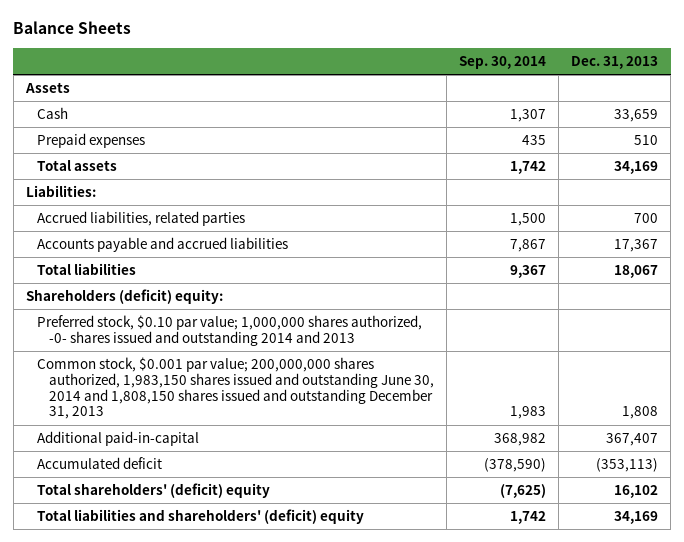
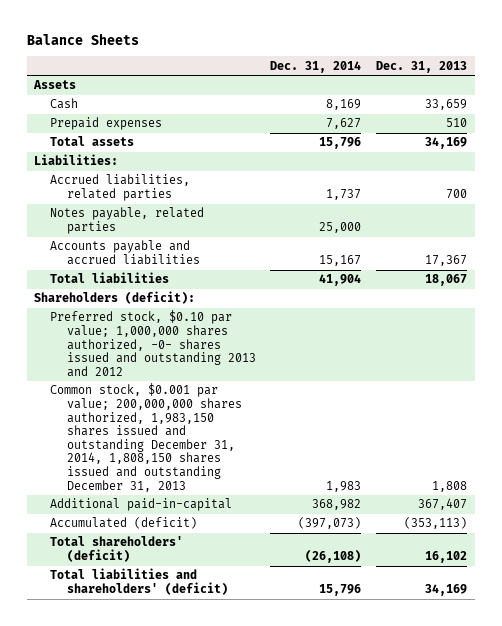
[459,55,547,69] Sep. 30, 2014 -> none
none -> [270,60,362,73] Dec. 31, 2014
none -> [50,207,205,235] Notes payable, related parties
[25,289,223,305] Shareholders (deficit) equity: -> [34,291,196,305] Shareholders (deficit):
[37,315,423,346] Preferred stock, $0.10 par value; 1,000,000 shares authorized, -0- shares issued and outstanding 2014 and 2013 -> [50,310,256,377] Preferred stock, $0.10 par value; 1,000,000 shares authorized, -0- shares issued and outstanding 2013 and 2012
[37,357,435,420] Common stock, $0.001 par value; 200,000,000 shares authorized, 1,983,150 shares issued and outstanding June 30, 2014 and 1,808,150 shares issued and outstanding December 31, 2013 -> [50,383,242,492] Common stock, $0.001 par value; 200,000,000 shares authorized, 1,983,150 shares issued and outstanding December 31, 2014, 1,808,150 shares issued and outstanding December 31, 2013
[37,457,163,470] Accumulated deficit -> [50,517,198,530] Accumulated (deficit)
[37,483,271,499] Total shareholders' (deficit) equity -> [50,536,184,563] Total shareholders' (deficit)
[37,509,365,525] Total liabilities and shareholders' (deficit) equity -> [50,568,228,596] Total liabilities and shareholders' (deficit)

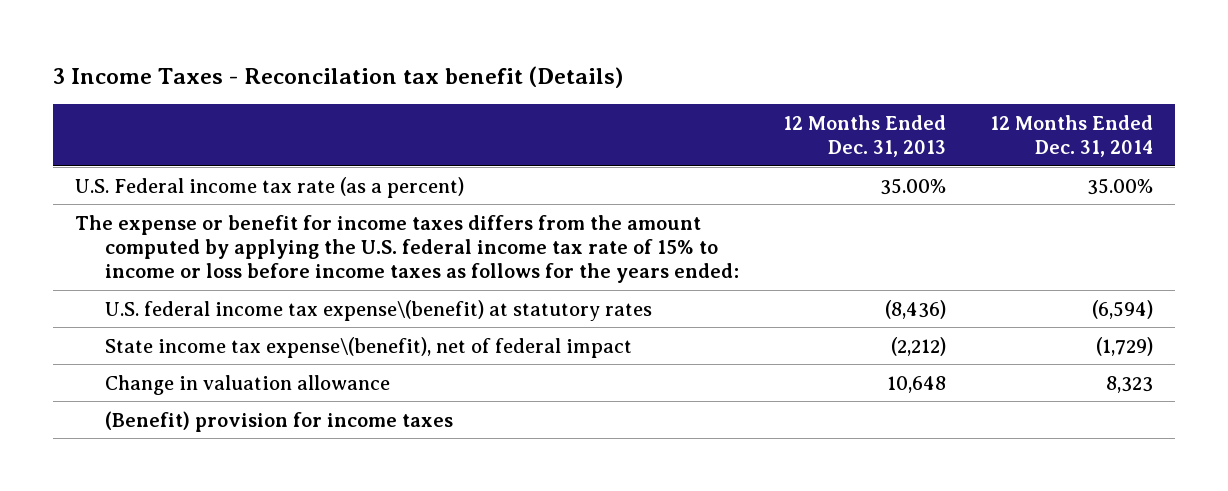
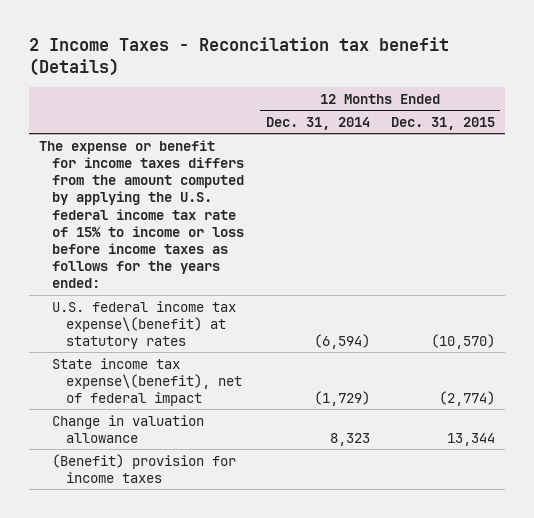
[52,66,623,89] 3 Income Taxes - Reconcilation tax benefit (Details) -> [28,36,449,77] 2 Income Taxes - Reconcilation tax benefit (Details)
[782,114,946,157] 12 Months Ended Dec. 31, 2013 -> none
none -> [390,116,495,130] Dec. 31, 2015
[74,176,464,198] U.S. Federal income tax rate (as a percent) -> none

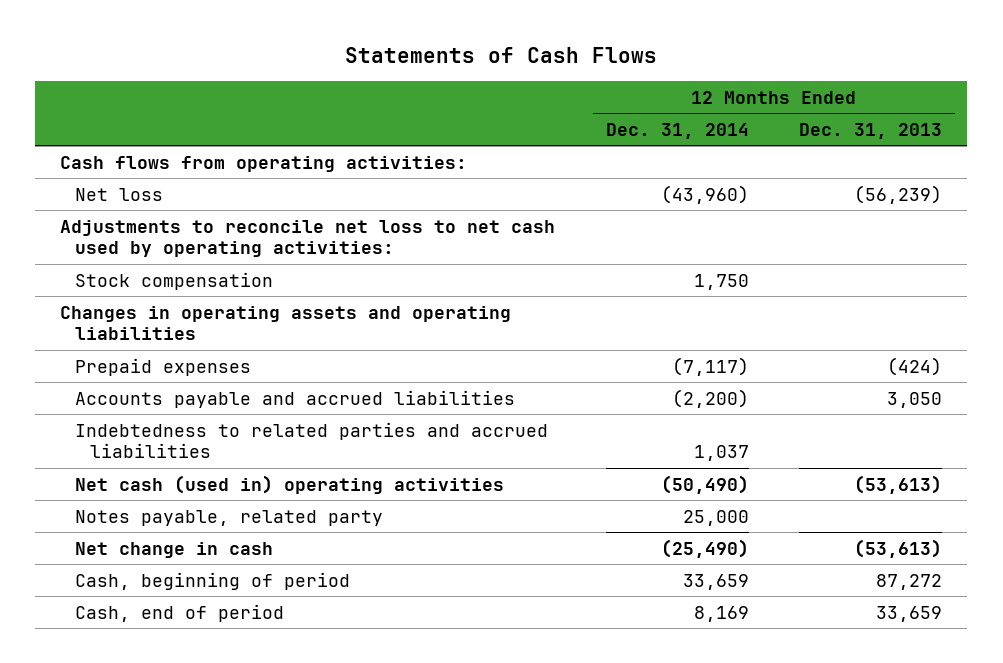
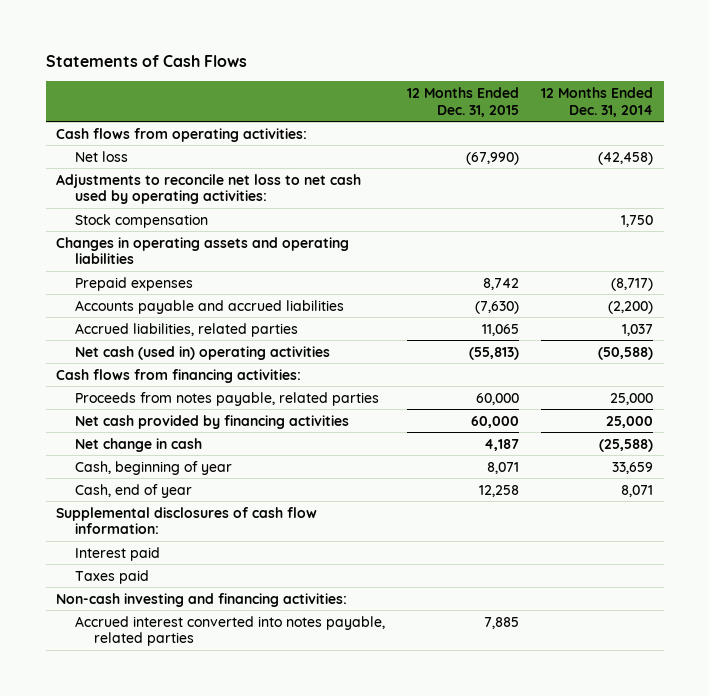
[799,122,943,139] Dec. 31, 2013 -> none
none -> [407,86,520,117] 12 Months Ended Dec. 31, 2015
[660,184,749,204] (43,960) -> [598,151,654,165] (42,458)
[671,356,749,376] (7,117) -> [611,277,654,291] (8,717)
[75,421,549,459] Indebtedness to related parties and accrued liabilities -> [75,322,299,337] Accrued liabilities, related parties
[660,474,749,494] (50,490) -> [598,346,654,360] (50,588)
none -> [56,368,302,383] Cash flows from financing activities:
[75,509,384,526] Notes payable, related party -> [75,391,380,406] Proceeds from notes payable, related parties
none -> [75,414,350,429] Net cash provided by financing activities
[660,538,749,558] (25,490) -> [599,438,654,452] (25,588)
[75,571,351,590] Cash, beginning of period -> [75,460,233,475] Cash, beginning of year
[75,603,285,622] Cash, end of period -> [75,483,193,498] Cash, end of year
[693,605,749,622] 8,169 -> [621,484,654,497] 8,071
none -> [56,506,318,535] Supplemental disclosures of cash flow information:
none -> [75,546,161,561] Interest paid
none -> [75,569,150,584] Taxes paid
none -> [56,592,348,607] Non-cash investing and financing activities:
none -> [75,615,386,647] Accrued interest converted into notes payable, related parties

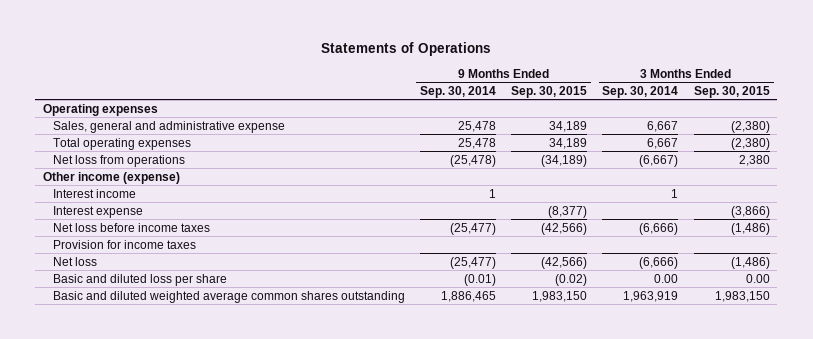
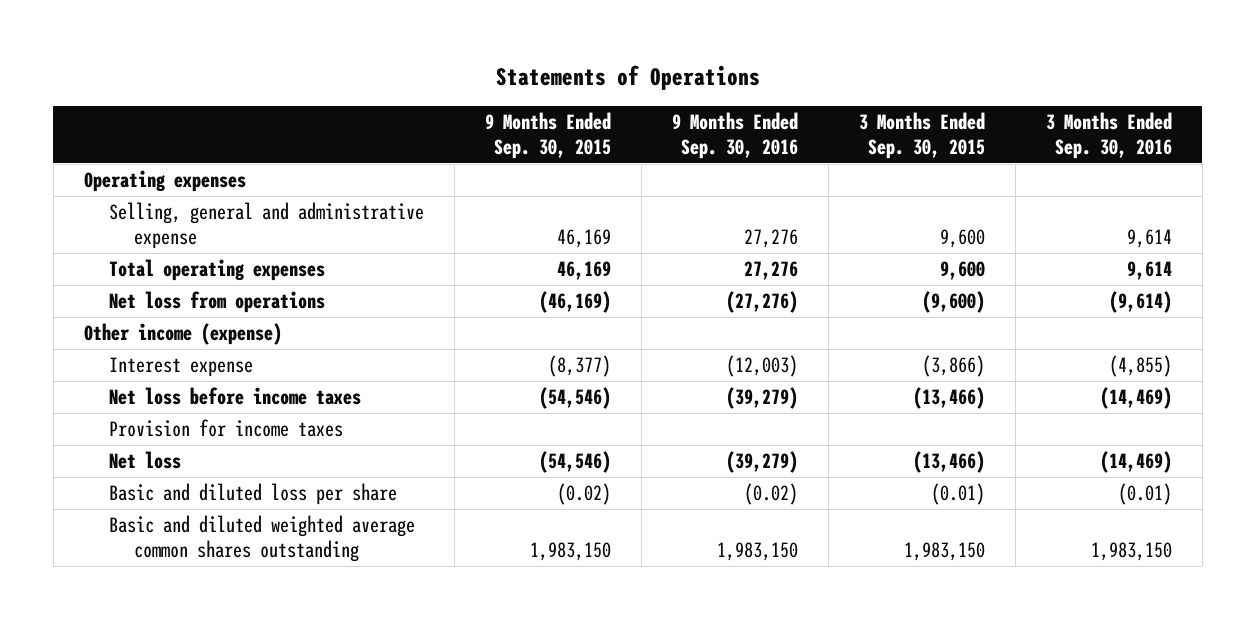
[419,85,496,98] Sep. 30, 2014 -> none
[602,85,679,98] Sep. 30, 2014 -> none
none -> [671,112,798,160] 9 Months Ended Sep. 30, 2016
none -> [1045,112,1172,160] 3 Months Ended Sep. 30, 2016
[52,120,285,133] Sales, general and administrative expense -> [108,202,424,250] Selling, general and administrative expense
[549,120,588,132] 34,189 -> [556,229,611,249] 46,169
[730,120,770,133] (2,380) -> [939,229,985,249] 9,600
[549,137,588,149] 34,189 -> [556,261,611,281] 46,169
[730,137,770,150] (2,380) -> [939,261,985,281] 9,600
[541,154,588,167] (34,189) -> [538,291,611,314] (46,169)
[738,154,770,166] 2,380 -> [921,291,985,314] (9,600)
[52,188,136,198] Interest income -> none
[541,222,588,235] (42,566) -> [538,387,611,410] (54,546)
[730,222,770,235] (1,486) -> [912,387,985,410] (13,466)
[541,256,588,269] (42,566) -> [538,451,611,474] (54,546)
[730,256,770,269] (1,486) -> [912,451,985,474] (13,466)
[745,273,770,283] 0.00 -> [930,483,985,506] (0.01)

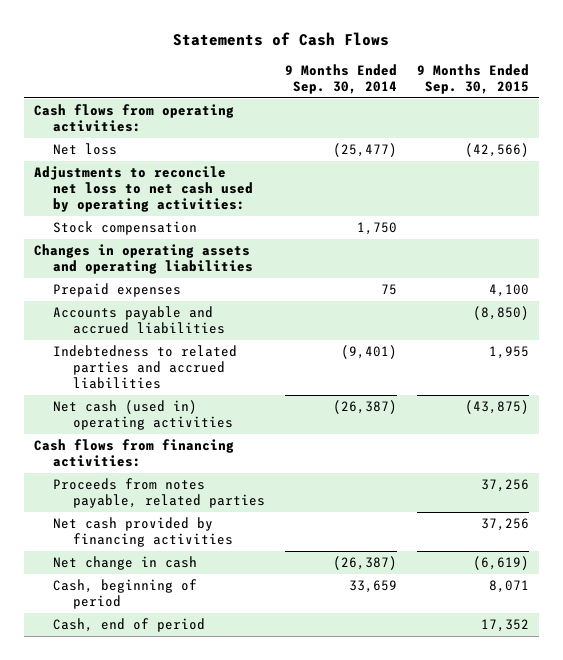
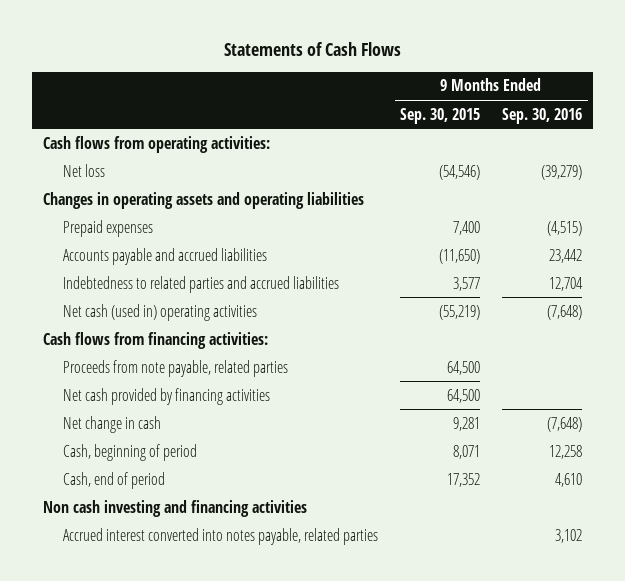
[284,64,397,95] 9 Months Ended Sep. 30, 2014 -> none
none -> [502,107,583,124] Sep. 30, 2016
[34,166,254,213] Adjustments to reconcile net loss to net cash used by operating activities: -> none
[53,221,198,236] Stock compensation -> none
[464,143,529,158] (42,566) -> [439,164,481,180] (54,546)
[488,284,529,298] 4,100 -> [453,220,481,235] 7,400
[472,306,529,321] (8,850) -> [439,248,481,264] (11,650)
[488,346,529,360] 1,955 -> [453,276,481,291] 3,577
[464,400,529,415] (43,875) -> [439,304,481,320] (55,219)
[53,478,265,509] Proceeds from notes payable, related parties -> [63,359,289,377] Proceeds from note payable, related parties
[480,479,529,493] 37,256 -> [447,360,481,375] 64,500
[480,518,529,532] 37,256 -> [447,388,481,403] 64,500
[472,556,529,571] (6,619) -> [453,416,481,431] 9,281
none -> [43,499,308,517] Non cash investing and financing activities
none -> [63,527,379,545] Accrued interest converted into notes payable, related parties

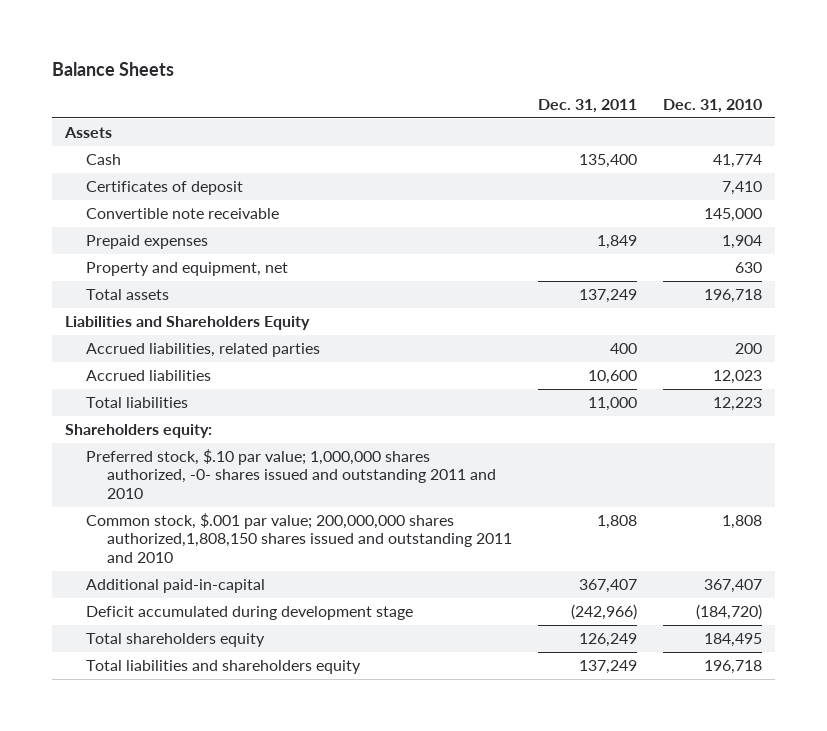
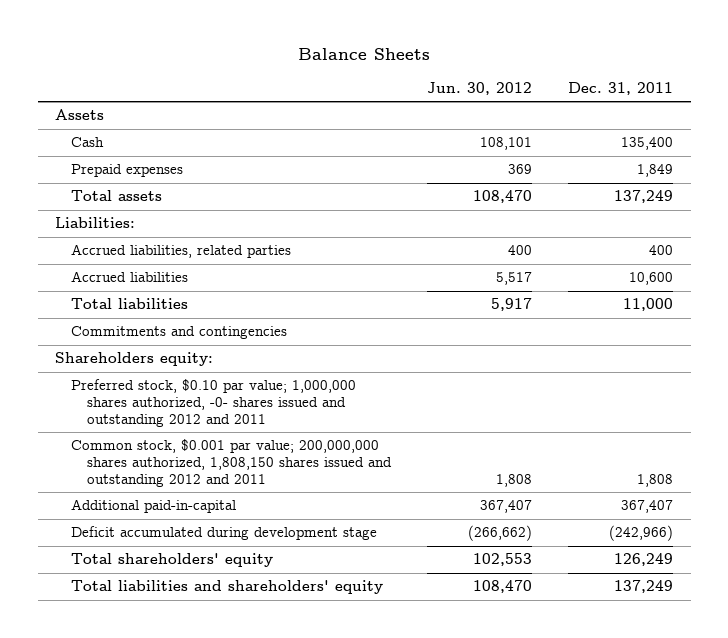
[663,98,763,113] Dec. 31, 2010 -> none
none -> [427,81,533,95] Jun. 30, 2012
[85,180,243,195] Certificates of deposit -> none
[85,207,279,219] Convertible note receivable -> none
[85,261,288,276] Property and equipment, net -> none
[64,315,310,330] Liabilities and Shareholders Equity -> none
none -> [55,217,136,229] Liabilities:
none -> [71,326,288,340] Commitments and contingencies
[85,448,496,500] Preferred stock, $.10 par value; 1,000,000 shares authorized, -0- shares issued and outstanding 2011 and 2010 -> [71,379,357,428] Preferred stock, $0.10 par value; 1,000,000 shares authorized, -0- shares issued and outstanding 2012 and 2011
[85,512,512,564] Common stock, $.001 par value; 200,000,000 shares authorized,1,808,150 shares issued and outstanding 2011 and 2010 -> [71,439,393,488] Common stock, $0.001 par value; 200,000,000 shares authorized, 1,808,150 shares issued and outstanding 2012 and 2011
[85,632,265,647] Total shareholders equity -> [71,553,274,568] Total shareholders' equity
[85,659,361,674] Total liabilities and shareholders equity -> [71,580,384,595] Total liabilities and shareholders' equity

